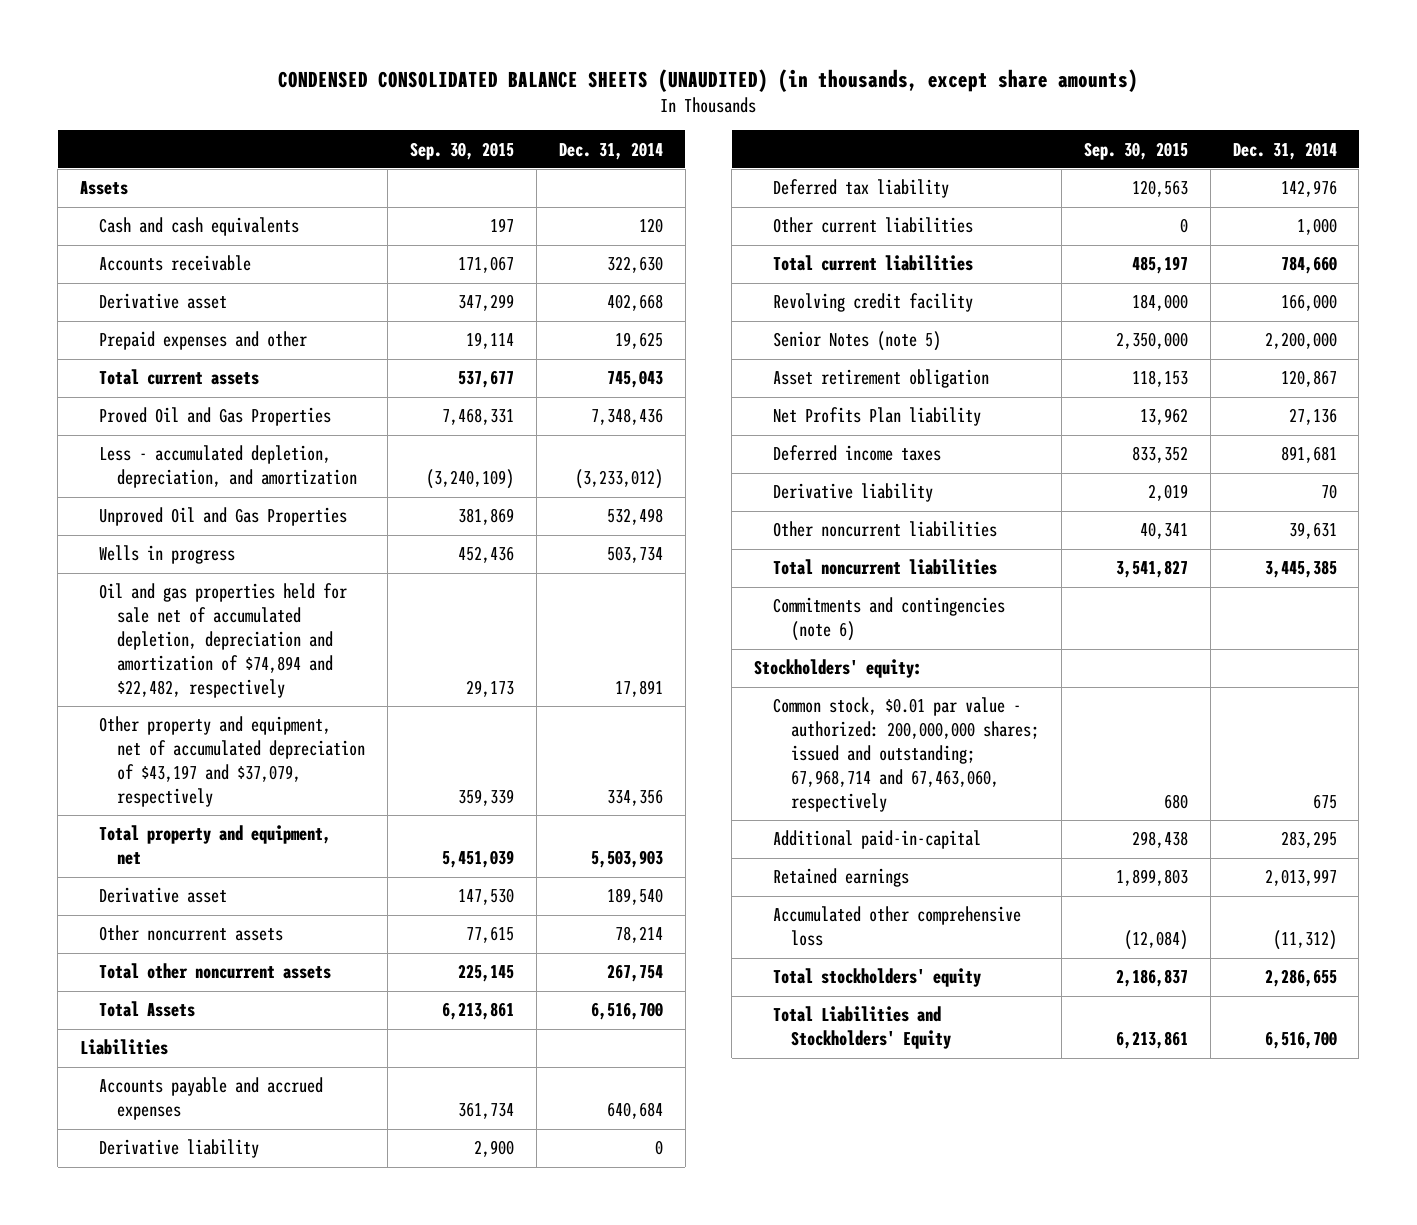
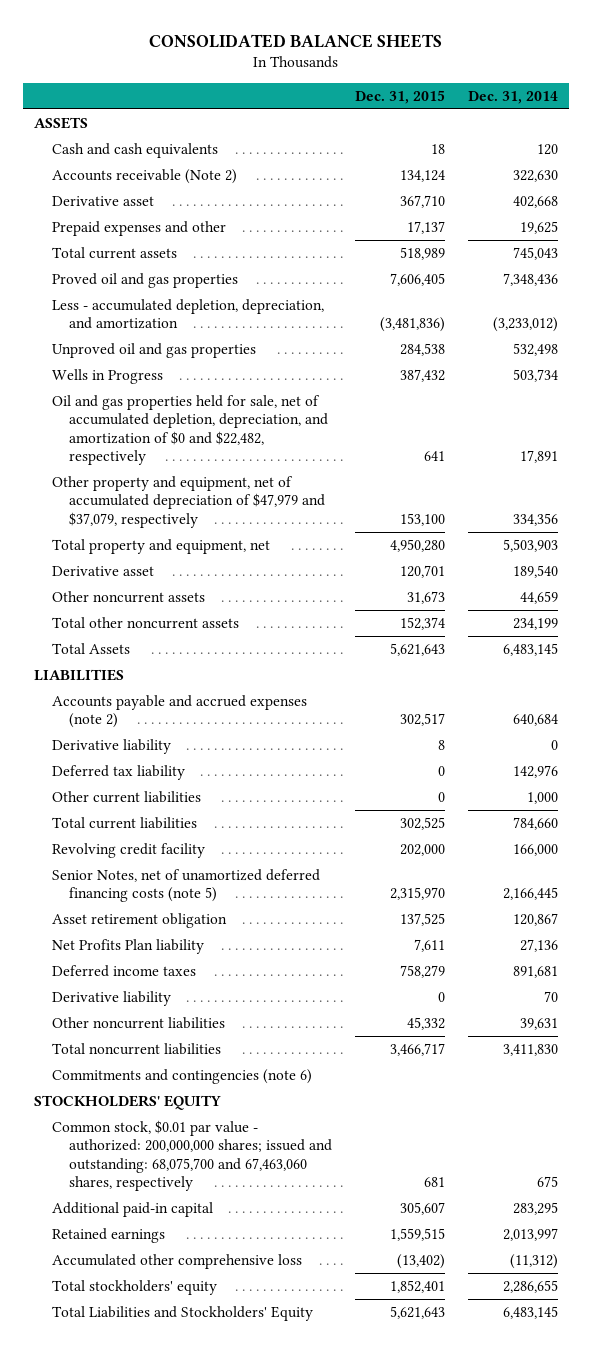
[278,68,1139,92] CONDENSED CONSOLIDATED BALANCE SHEETS (UNAUDITED) (in thousands, except share amounts) -> [149,33,443,48] CONSOLIDATED BALANCE SHEETS
[410,141,515,160] Sep. 30, 2015 -> none
none -> [354,89,445,104] Dec. 31, 2015
[79,181,128,196] Assets -> [34,116,89,129] ASSETS
[98,255,251,272] Accounts receivable -> [51,168,237,184] Accounts receivable (Note 2)
[98,407,331,427] Proved Oil and Gas Properties -> [51,272,238,288] Proved oil and gas properties
[98,507,347,527] Unproved Oil and Gas Properties -> [51,342,256,358] Unproved oil and gas properties
[98,545,235,565] Wells in progress -> [51,368,163,384] Wells in Progress
[98,583,347,698] Oil and gas properties held for sale net of accumulated depletion, depreciation and amortization of $74,894 and $22,482, respectively -> [51,394,328,466] Oil and gas properties held for sale, net of accumulated depletion, depreciation, and amortization of $0 and $22,482, respectively
[98,716,366,807] Other property and equipment, net of accumulated depreciation of $43,197 and $37,079, respectively -> [51,475,325,528] Other property and equipment, net of accumulated depreciation of $47,979 and $37,079, respectively
[614,926,663,944] 78,214 -> [519,590,558,604] 44,659
[606,964,663,983] 267,754 -> [512,617,558,630] 234,199
[590,1002,663,1021] 6,516,700 -> [502,642,558,656] 6,483,145
[79,1039,168,1056] Liabilities -> [34,668,125,681] LIABILITIES
[98,1077,323,1121] Accounts payable and accrued expenses -> [51,694,307,729] Accounts payable and accrued expenses (note 2)
[772,331,941,352] Senior Notes (note 5) -> none
none -> [51,868,320,903] Senior Notes, net of unamortized deferred financing costs (note 5)
[1264,560,1337,579] 3,445,385 -> [502,1043,558,1056] 3,411,830
[753,659,922,679] Stockholders' equity: -> [34,1094,222,1110] STOCKHOLDERS' EQUITY
[772,697,1040,812] Common stock, $0.01 par value - authorized: 200,000,000 shares; issued and outstanding; 67,968,714 and 67,463,060, respectively -> [51,1119,332,1192] Common stock, $0.01 par value - authorized: 200,000,000 shares; issued and outstanding: 68,075,700 and 67,463,060 shares, respectively
[772,830,981,850] Additional paid-in-capital -> [51,1201,213,1217] Additional paid-in capital
[1264,1031,1337,1050] 6,516,700 -> [502,1305,558,1319] 6,483,145

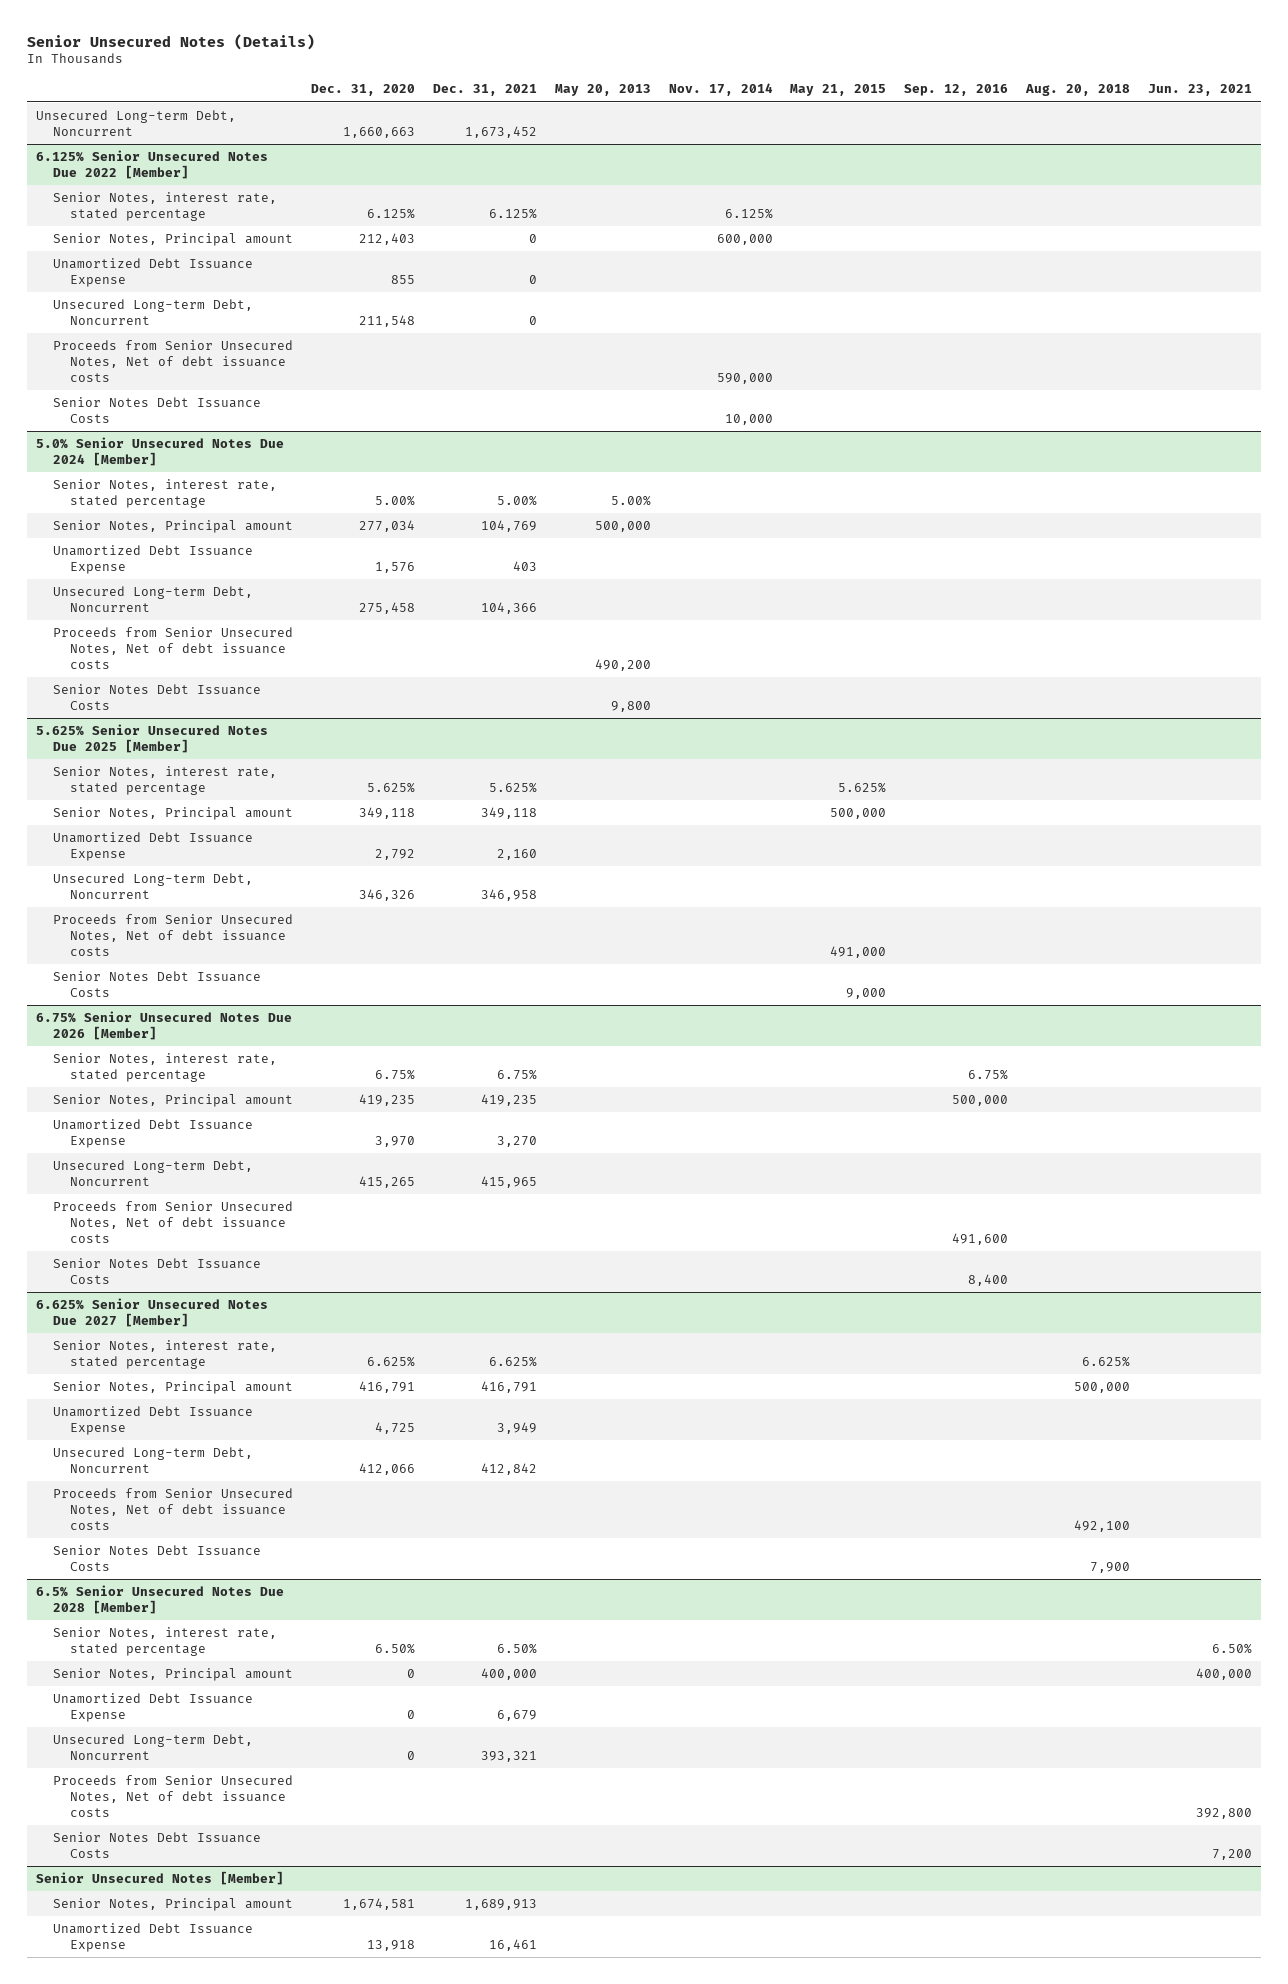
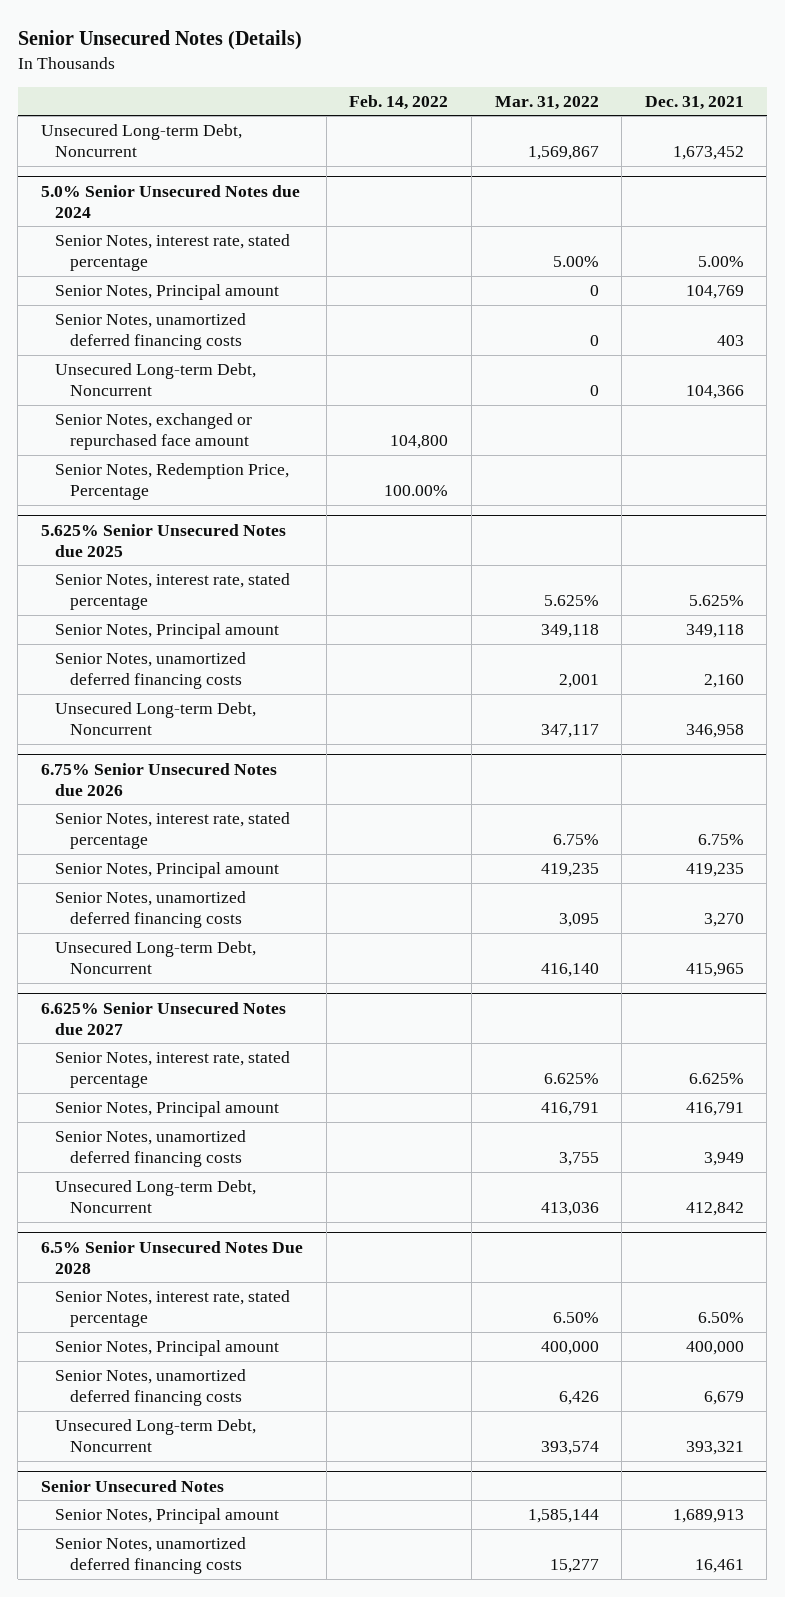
[310,84,415,97] Dec. 31, 2020 -> none
[554,84,651,97] May 20, 2013 -> none
[668,83,773,97] Nov. 17, 2014 -> none
[790,84,887,97] May 21, 2015 -> none
[904,84,1009,97] Sep. 12, 2016 -> none
[1025,84,1131,97] Aug. 20, 2018 -> none
[1147,84,1252,97] Jun. 23, 2021 -> none
none -> [349,94,449,110] Feb. 14, 2022
none -> [494,95,599,110] Mar. 31, 2022
[36,150,269,180] 6.125% Senior Unsecured Notes Due 2022 [Member] -> none
[53,192,278,222] Senior Notes, interest rate, stated percentage -> none
[53,233,294,247] Senior Notes, Principal amount -> none
[53,258,254,288] Unamortized Debt Issuance Expense -> none
[53,299,254,326] Unsecured Long-term Debt, Noncurrent -> none
[53,340,294,382] Proceeds from Senior Unsecured Notes, Net of debt issuance costs -> none
[53,397,262,424] Senior Notes Debt Issuance Costs -> none
[36,437,285,467] 5.0% Senior Unsecured Notes Due 2024 [Member] -> [41,184,301,218] 5.0% Senior Unsecured Notes due 2024
[53,545,254,575] Unamortized Debt Issuance Expense -> [55,312,247,351] Senior Notes, unamortized deferred financing costs
[53,627,294,669] Proceeds from Senior Unsecured Notes, Net of debt issuance costs -> none
[53,684,262,711] Senior Notes Debt Issuance Costs -> none
none -> [55,412,253,451] Senior Notes, exchanged or repurchased face amount
none -> [55,462,290,501] Senior Notes, Redemption Price, Percentage
[36,724,269,754] 5.625% Senior Unsecured Notes Due 2025 [Member] -> [41,523,287,557] 5.625% Senior Unsecured Notes due 2025
[53,832,254,862] Unamortized Debt Issuance Expense -> [55,651,247,690] Senior Notes, unamortized deferred financing costs
[53,914,294,956] Proceeds from Senior Unsecured Notes, Net of debt issuance costs -> none
[53,971,262,998] Senior Notes Debt Issuance Costs -> none
[36,1011,293,1041] 6.75% Senior Unsecured Notes Due 2026 [Member] -> [41,762,278,796] 6.75% Senior Unsecured Notes due 2026
[53,1119,254,1149] Unamortized Debt Issuance Expense -> [55,890,247,929] Senior Notes, unamortized deferred financing costs
[53,1201,294,1243] Proceeds from Senior Unsecured Notes, Net of debt issuance costs -> none
[53,1258,262,1285] Senior Notes Debt Issuance Costs -> none
[36,1298,269,1328] 6.625% Senior Unsecured Notes Due 2027 [Member] -> [41,1001,287,1035] 6.625% Senior Unsecured Notes due 2027
[53,1406,254,1436] Unamortized Debt Issuance Expense -> [55,1129,247,1168] Senior Notes, unamortized deferred financing costs
[53,1488,294,1530] Proceeds from Senior Unsecured Notes, Net of debt issuance costs -> none
[53,1545,262,1572] Senior Notes Debt Issuance Costs -> none
[36,1585,285,1615] 6.5% Senior Unsecured Notes Due 2028 [Member] -> [41,1240,304,1274] 6.5% Senior Unsecured Notes Due 2028
[53,1693,254,1723] Unamortized Debt Issuance Expense -> [55,1368,247,1407] Senior Notes, unamortized deferred financing costs
[53,1775,294,1817] Proceeds from Senior Unsecured Notes, Net of debt issuance costs -> none
[53,1832,262,1859] Senior Notes Debt Issuance Costs -> none
[36,1871,285,1886] Senior Unsecured Notes [Member] -> [41,1479,225,1492] Senior Unsecured Notes
[53,1923,254,1953] Unamortized Debt Issuance Expense -> [55,1536,247,1575] Senior Notes, unamortized deferred financing costs

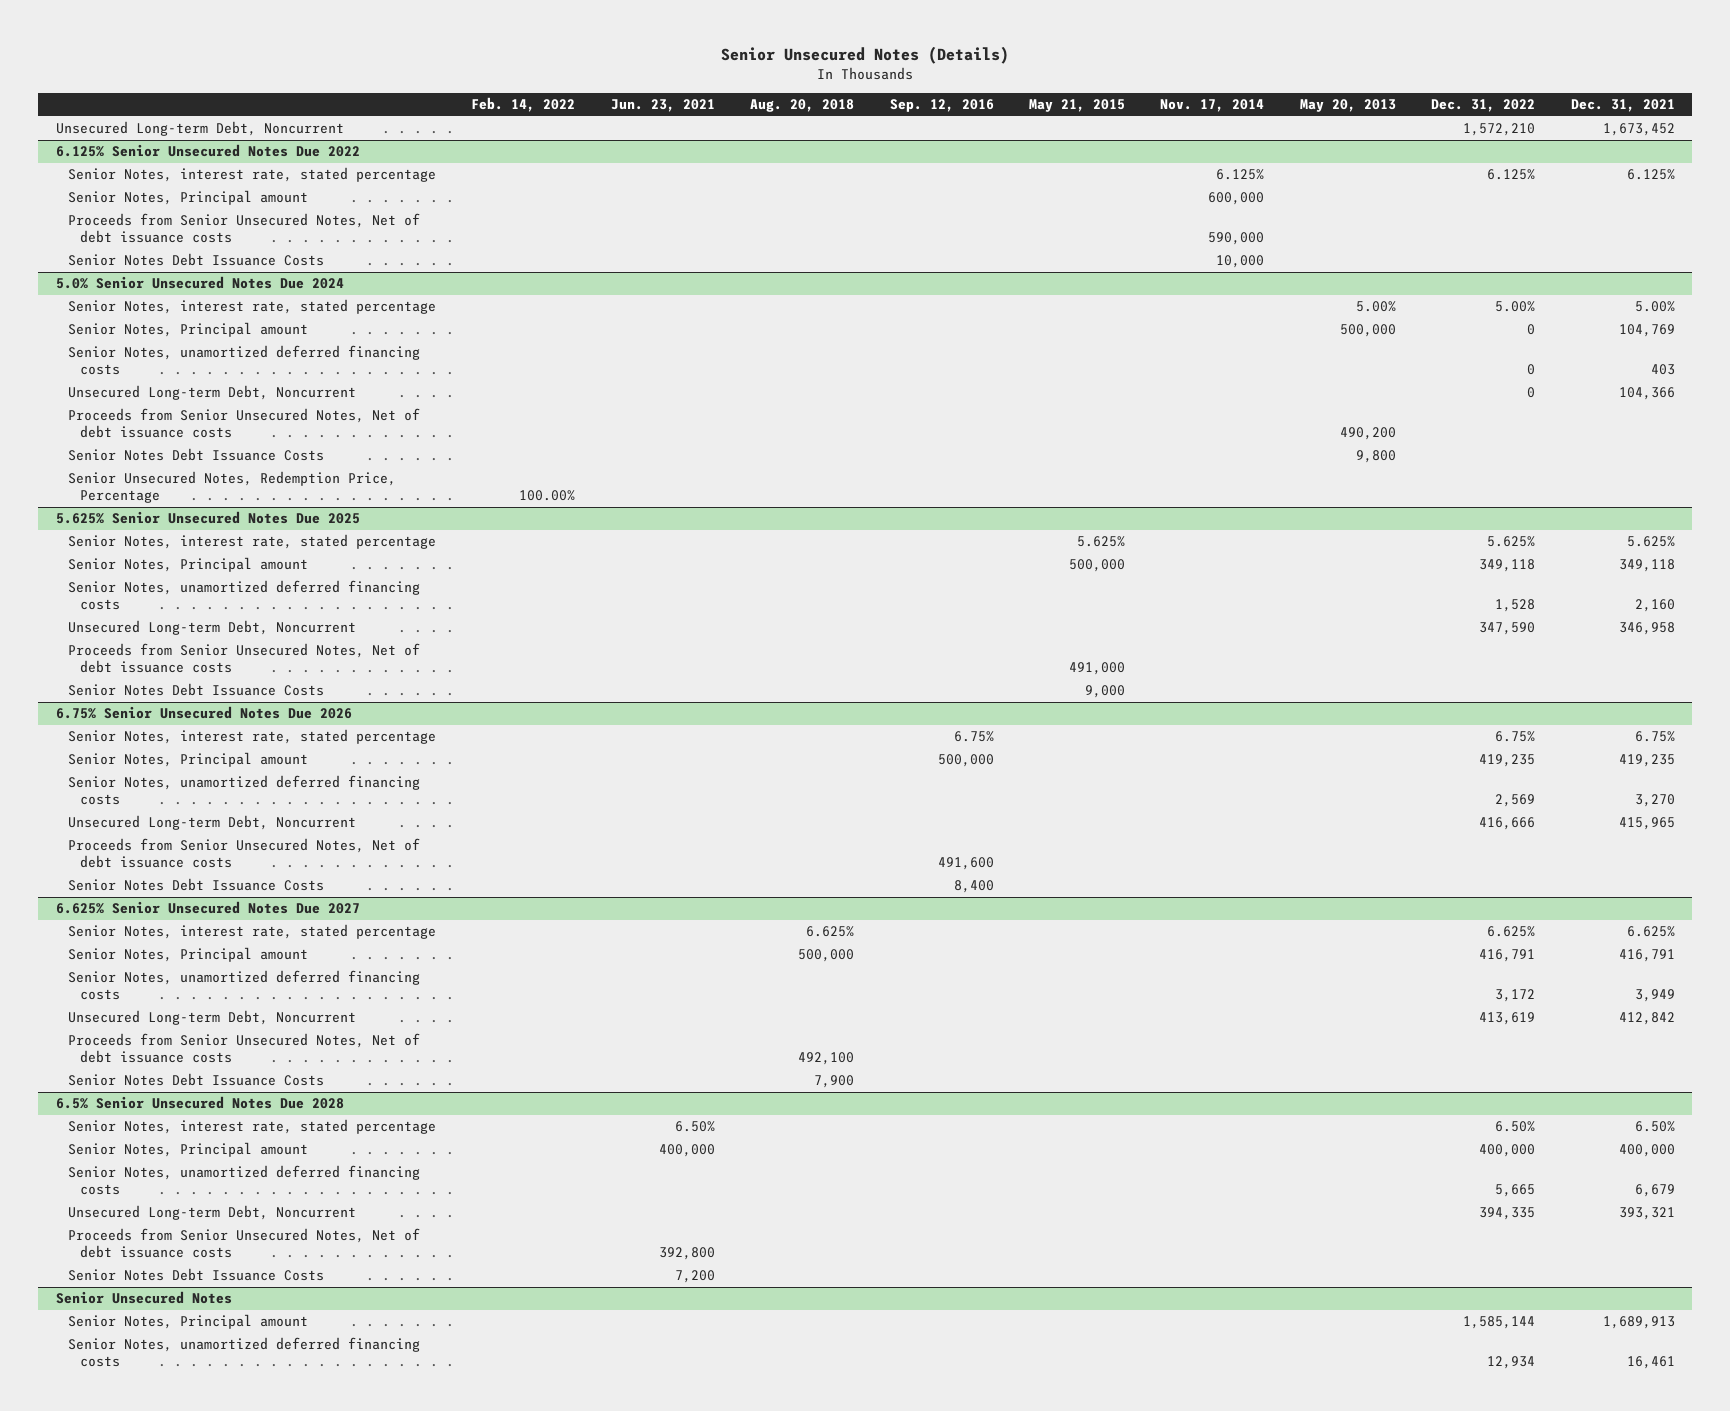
[494,95,599,110] Mar. 31, 2022 -> none
none -> [610,99,715,113] Jun. 23, 2021
none -> [750,99,855,113] Aug. 20, 2018
none -> [889,99,994,113] Sep. 12, 2016
none -> [1029,99,1126,113] May 21, 2015
none -> [1160,99,1265,113] Nov. 17, 2014
none -> [1299,99,1396,113] May 20, 2013
none -> [1431,99,1536,113] Dec. 31, 2022
none -> [55,144,360,158] 6.125% Senior Unsecured Notes Due 2022
none -> [68,167,437,183] Senior Notes, interest rate, stated percentage
none -> [68,190,309,206] Senior Notes, Principal amount
none -> [68,213,421,244] Proceeds from Senior Unsecured Notes, Net of debt issuance costs
none -> [68,253,325,267] Senior Notes Debt Issuance Costs
[41,184,301,218] 5.0% Senior Unsecured Notes due 2024 -> [55,276,344,290] 5.0% Senior Unsecured Notes Due 2024
[55,412,253,451] Senior Notes, exchanged or repurchased face amount -> none
none -> [68,408,421,439] Proceeds from Senior Unsecured Notes, Net of debt issuance costs
none -> [68,448,325,462] Senior Notes Debt Issuance Costs
[55,462,290,501] Senior Notes, Redemption Price, Percentage -> [68,471,397,504] Senior Unsecured Notes, Redemption Price, Percentage
[41,523,287,557] 5.625% Senior Unsecured Notes due 2025 -> [55,511,360,525] 5.625% Senior Unsecured Notes Due 2025
none -> [68,643,421,674] Proceeds from Senior Unsecured Notes, Net of debt issuance costs
none -> [68,683,325,697] Senior Notes Debt Issuance Costs
[41,762,278,796] 6.75% Senior Unsecured Notes due 2026 -> [55,706,352,720] 6.75% Senior Unsecured Notes Due 2026
none -> [68,838,421,869] Proceeds from Senior Unsecured Notes, Net of debt issuance costs
none -> [68,878,325,892] Senior Notes Debt Issuance Costs
[41,1001,287,1035] 6.625% Senior Unsecured Notes due 2027 -> [55,901,360,915] 6.625% Senior Unsecured Notes Due 2027
none -> [68,1033,421,1064] Proceeds from Senior Unsecured Notes, Net of debt issuance costs
none -> [68,1073,325,1087] Senior Notes Debt Issuance Costs
none -> [68,1228,421,1259] Proceeds from Senior Unsecured Notes, Net of debt issuance costs
none -> [68,1268,325,1282] Senior Notes Debt Issuance Costs

